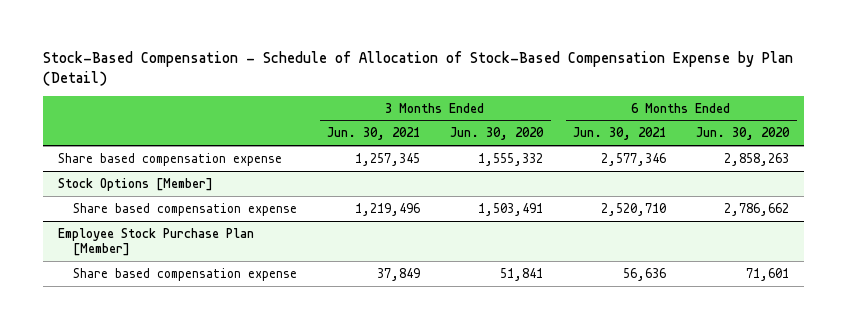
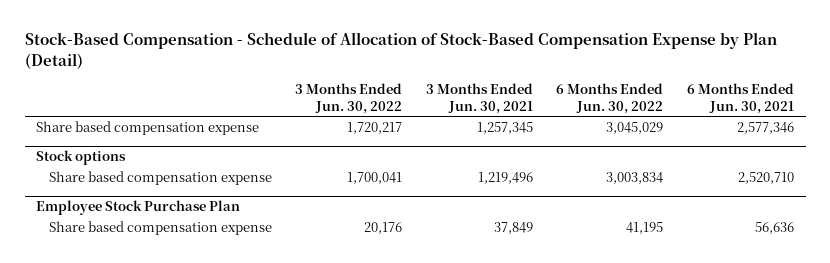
[450,127,545,141] Jun. 30, 2020 -> none
[696,127,791,141] Jun. 30, 2020 -> none
none -> [295,83,403,114] 3 Months Ended Jun. 30, 2022
none -> [556,83,664,114] 6 Months Ended Jun. 30, 2022
[58,177,214,191] Stock Options [Member] -> [36,150,127,166] Stock options
[58,227,255,256] Employee Stock Purchase Plan [Member] -> [36,200,241,216] Employee Stock Purchase Plan

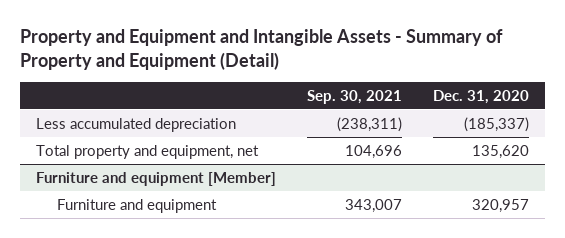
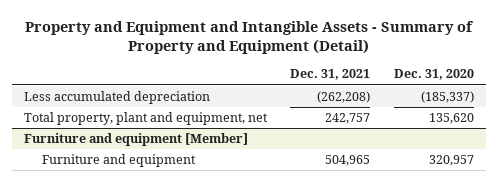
[306,89,402,104] Sep. 30, 2021 -> none
none -> [290,69,371,81] Dec. 31, 2021
[35,144,259,159] Total property and equipment, net -> [24,112,269,126] Total property, plant and equipment, net

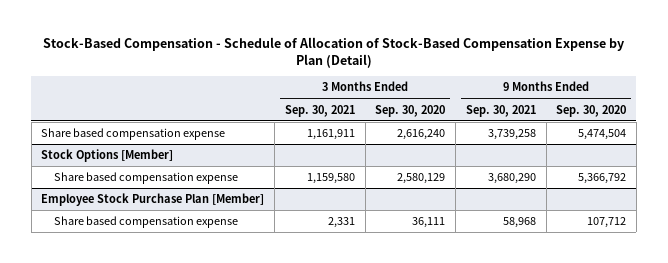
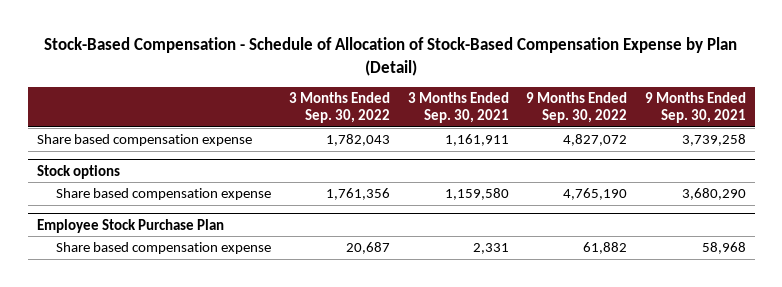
[375,104,446,117] Sep. 30, 2020 -> none
[556,104,627,117] Sep. 30, 2020 -> none
none -> [289,92,391,124] 3 Months Ended Sep. 30, 2022
none -> [526,92,628,124] 9 Months Ended Sep. 30, 2022
[41,149,174,163] Stock Options [Member] -> [36,164,120,179] Stock options
[41,193,265,207] Employee Stock Purchase Plan [Member] -> [36,218,224,233] Employee Stock Purchase Plan

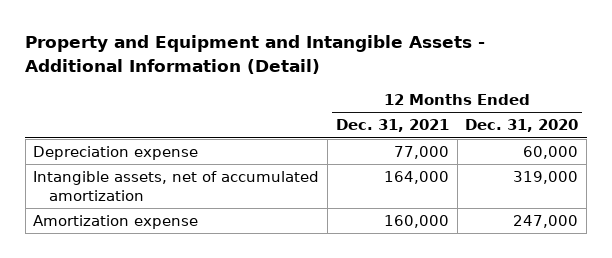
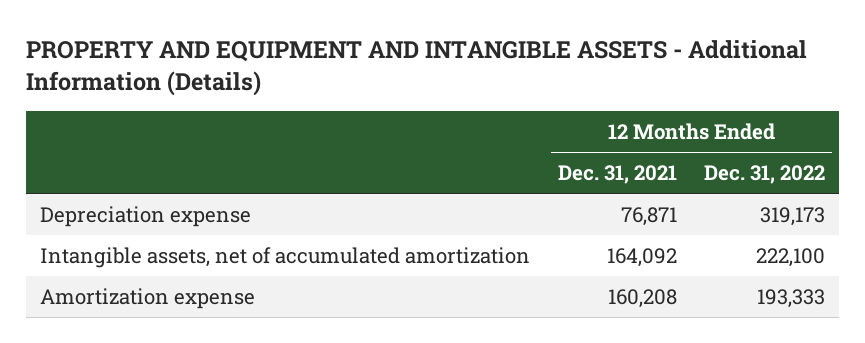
[25,35,486,74] Property and Equipment and Intangible Assets - Additional Information (Detail) -> [26,40,808,97] PROPERTY AND EQUIPMENT AND INTANGIBLE ASSETS - Additional Information (Details)
[465,119,579,133] Dec. 31, 2020 -> none
none -> [704,165,826,185] Dec. 31, 2022
[393,146,449,160] 77,000 -> [620,207,677,227] 76,871
[383,171,449,185] 164,000 -> [606,248,677,268] 164,092
[383,215,449,229] 160,000 -> [607,289,677,309] 160,208

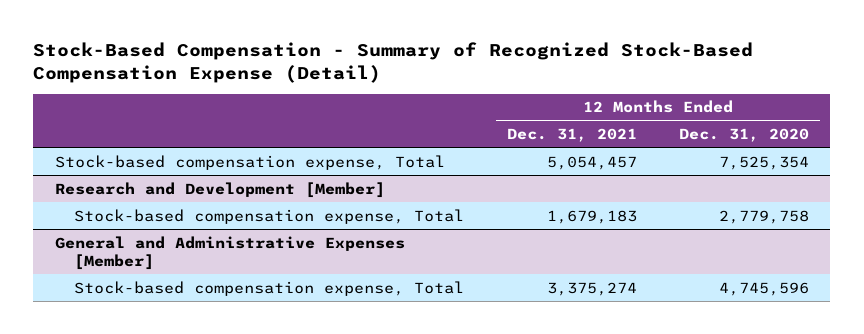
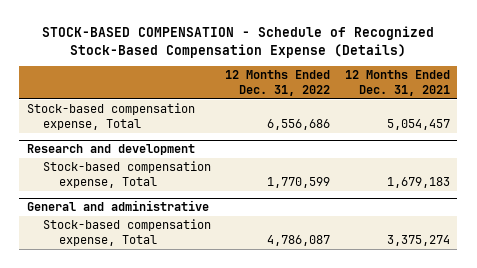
[33,42,754,83] Stock-Based Compensation - Summary of Recognized Stock-Based Compensation Expense (Detail) -> [42,26,435,58] STOCK-BASED COMPENSATION - Schedule of Recognized Stock-Based Compensation Expense (Details)
[679,127,810,142] Dec. 31, 2020 -> none
none -> [225,70,331,96] 12 Months Ended Dec. 31, 2022
[54,181,385,198] Research and Development [Member] -> [26,144,195,156] Research and development
[54,235,405,270] General and Administrative Expenses [Member] -> [26,200,209,212] General and administrative

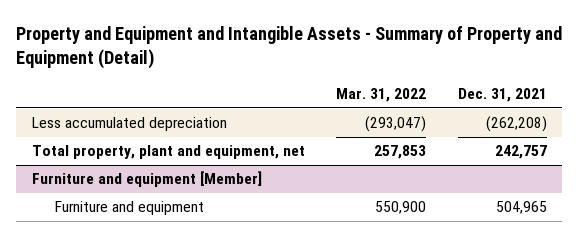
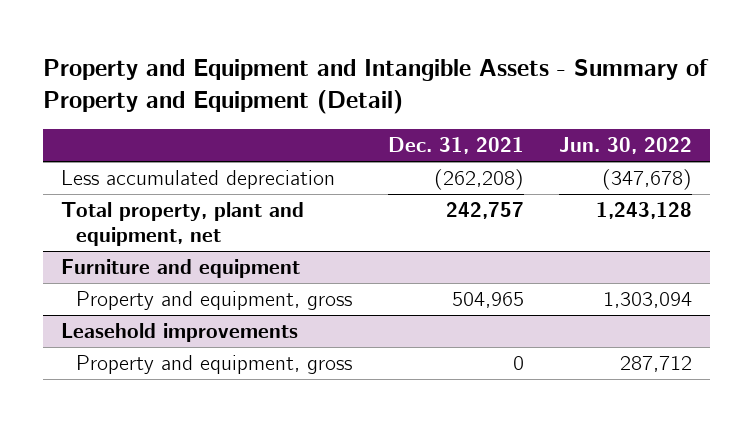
[336,88,427,103] Mar. 31, 2022 -> none
none -> [559,137,693,155] Jun. 30, 2022
[31,171,262,188] Furniture and equipment [Member] -> [60,259,300,279] Furniture and equipment
[54,201,204,216] Furniture and equipment -> [76,291,353,311] Property and equipment, gross
none -> [60,323,298,343] Leasehold improvements
none -> [76,355,353,375] Property and equipment, gross

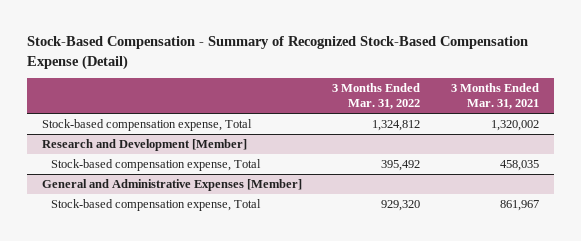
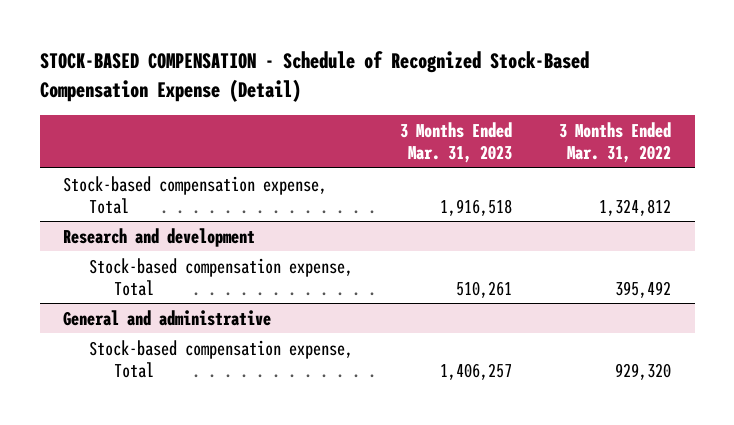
[26,36,528,70] Stock-Based Compensation - Summary of Recognized Stock-Based Compensation Expense (Detail) -> [39,51,589,102] STOCK-BASED COMPENSATION - Schedule of Recognized Stock-Based Compensation Expense (Detail)
[450,82,539,110] 3 Months Ended Mar. 31, 2021 -> none
none -> [399,121,512,163] 3 Months Ended Mar. 31, 2023
[42,139,248,152] Research and Development [Member] -> [63,227,256,247] Research and development
[42,179,303,192] General and Administrative Expenses [Member] -> [63,309,272,326] General and administrative

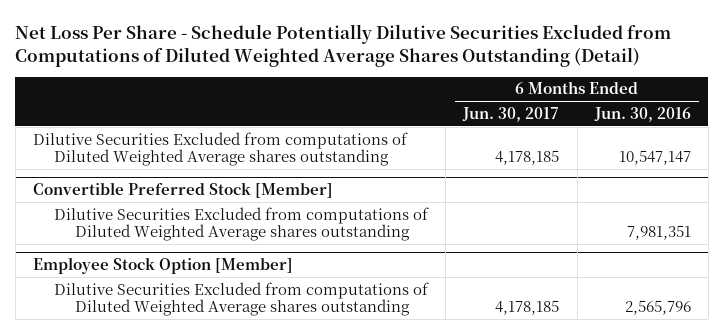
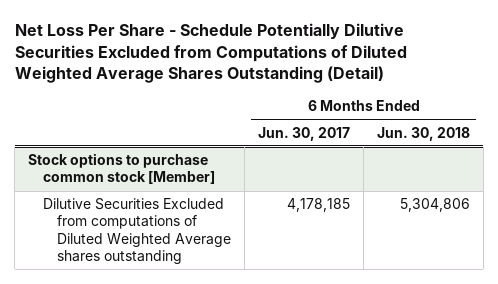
[593,106,691,122] Jun. 30, 2016 -> none
none -> [376,126,470,141] Jun. 30, 2018
[32,131,408,167] Dilutive Securities Excluded from computations of Diluted Weighted Average shares outstanding -> none
[32,182,333,199] Convertible Preferred Stock [Member] -> none
[54,206,430,242] Dilutive Securities Excluded from computations of Diluted Weighted Average shares outstanding -> none
[32,257,293,275] Employee Stock Option [Member] -> [28,153,215,185] Stock options to purchase common stock [Member]

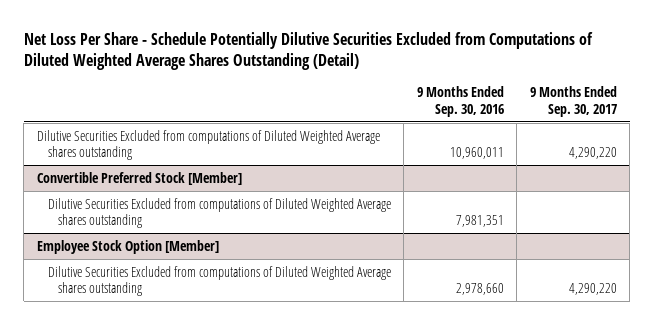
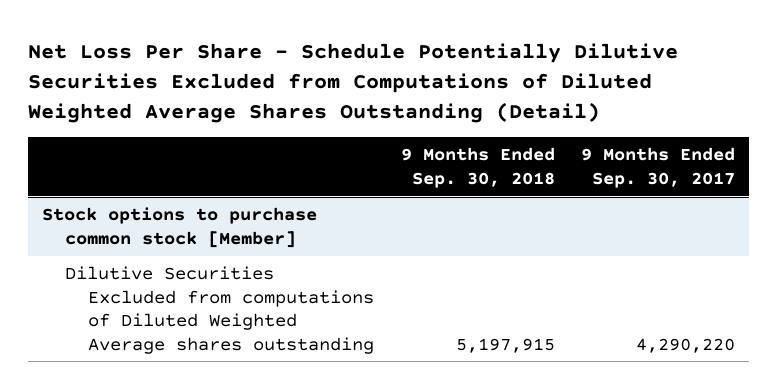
[416,85,504,117] 9 Months Ended Sep. 30, 2016 -> none
none -> [400,147,555,188] 9 Months Ended Sep. 30, 2018
[37,129,381,161] Dilutive Securities Excluded from computations of Diluted Weighted Average shares outstanding -> none
[37,171,243,185] Convertible Preferred Stock [Member] -> none
[47,197,391,229] Dilutive Securities Excluded from computations of Diluted Weighted Average shares outstanding -> none
[37,239,220,254] Employee Stock Option [Member] -> [41,207,317,248] Stock options to purchase common stock [Member]

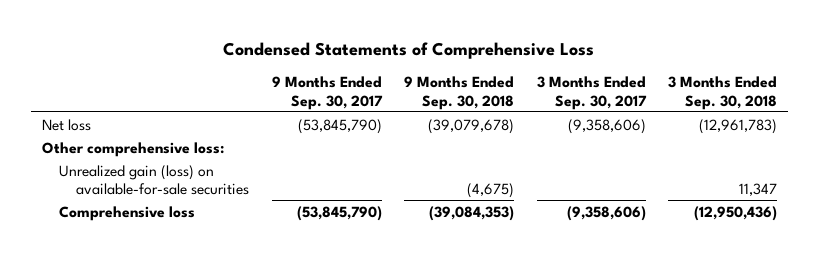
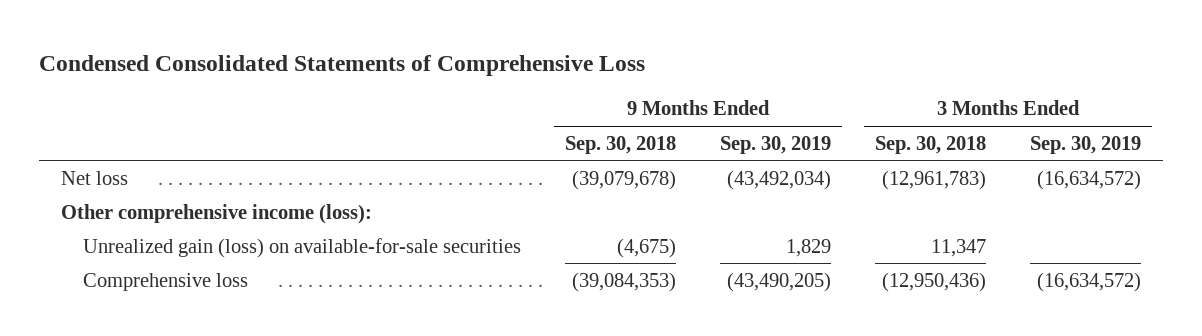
[223,42,595,60] Condensed Statements of Comprehensive Loss -> [39,55,646,77] Condensed Consolidated Statements of Comprehensive Loss
[271,76,383,110] 9 Months Ended Sep. 30, 2017 -> none
[536,76,647,110] 3 Months Ended Sep. 30, 2017 -> none
none -> [719,135,831,154] Sep. 30, 2019
none -> [1029,135,1141,154] Sep. 30, 2019
[41,141,224,157] Other comprehensive loss: -> [61,203,373,224] Other comprehensive income (loss):

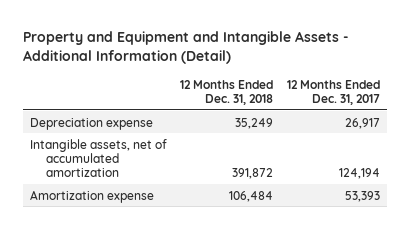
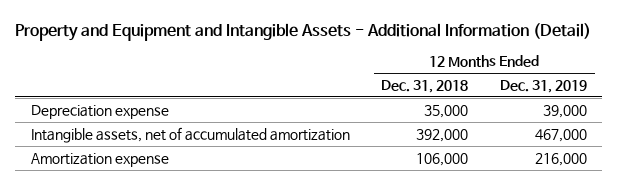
[287,79,381,105] 12 Months Ended Dec. 31, 2017 -> none
none -> [499,79,587,93] Dec. 31, 2019
[235,117,274,129] 35,249 -> [424,104,469,118] 35,000
[232,167,274,179] 391,872 -> [416,128,469,142] 392,000
[229,190,274,202] 106,484 -> [416,152,469,166] 106,000

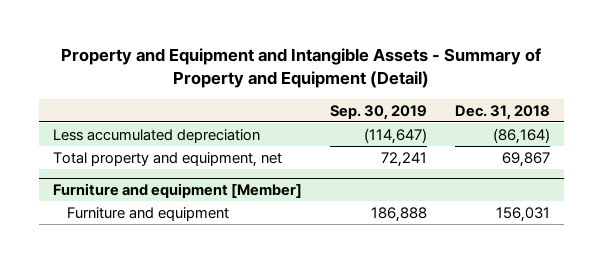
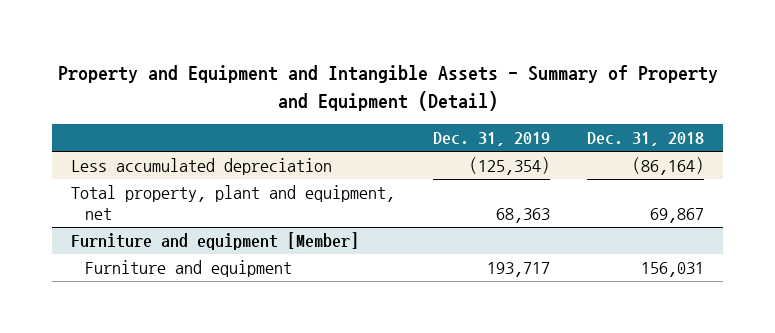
[329,104,427,120] Sep. 30, 2019 -> none
none -> [432,132,550,147] Dec. 31, 2019
[52,151,282,167] Total property and equipment, net -> [71,185,396,220] Total property, plant and equipment, net

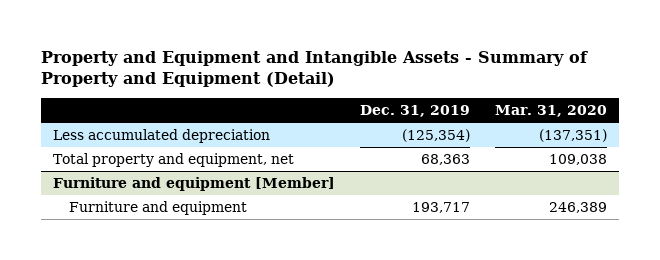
[587,132,705,147] Dec. 31, 2018 -> none
none -> [494,105,607,118] Mar. 31, 2020
[71,185,396,220] Total property, plant and equipment, net -> [53,153,295,168] Total property and equipment, net

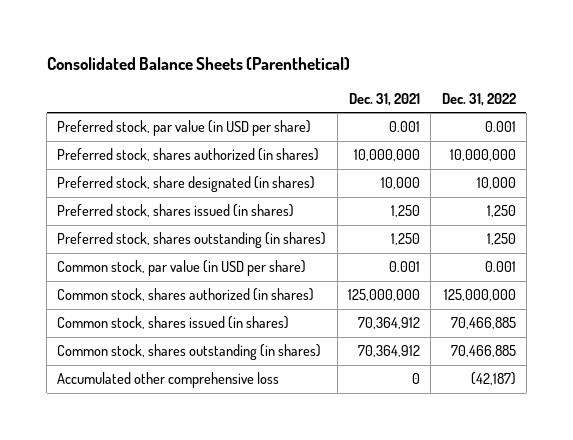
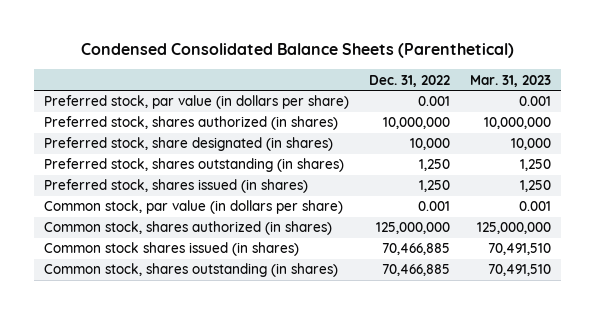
[46,56,350,70] Consolidated Balance Sheets (Parenthetical) -> [80,43,514,59] Condensed Consolidated Balance Sheets (Parenthetical)
[348,92,420,106] Dec. 31, 2021 -> none
none -> [469,74,551,87] Mar. 31, 2023
[57,120,312,137] Preferred stock, par value (in USD per share) -> [44,95,350,110] Preferred stock, par value (in dollars per share)
[57,204,295,218] Preferred stock, shares issued (in shares) -> [44,179,309,194] Preferred stock, shares issued (in shares)
[57,260,307,277] Common stock, par value (in USD per share) -> [44,200,344,215] Common stock, par value (in dollars per share)
[57,316,290,330] Common stock, shares issued (in shares) -> [44,242,300,257] Common stock shares issued (in shares)
[57,372,280,389] Accumulated other comprehensive loss -> none

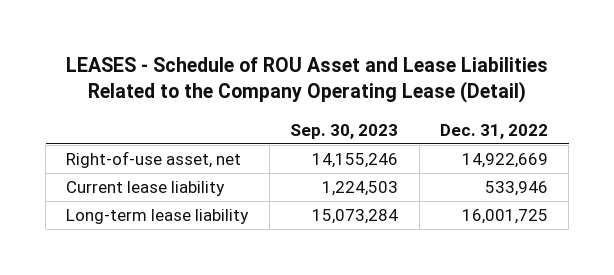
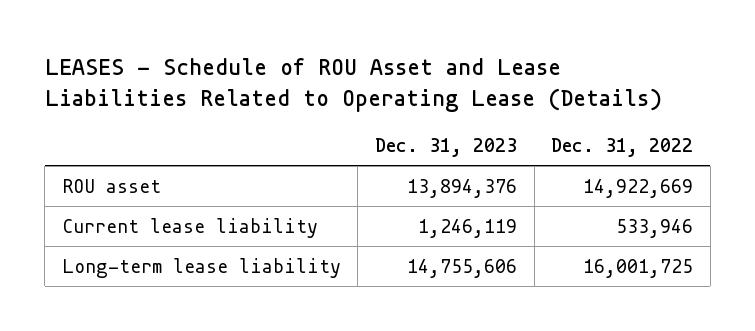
[66,56,549,104] LEASES - Schedule of ROU Asset and Lease Liabilities Related to the Company Operating Lease (Detail) -> [44,58,662,112] LEASES - Schedule of ROU Asset and Lease Liabilities Related to Operating Lease (Details)
[290,123,399,139] Sep. 30, 2023 -> none
none -> [374,138,517,158] Dec. 31, 2023
[66,151,242,169] Right-of-use asset, net -> [61,178,161,193] ROU asset

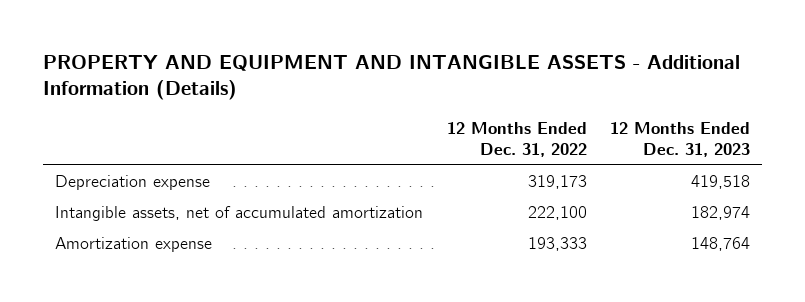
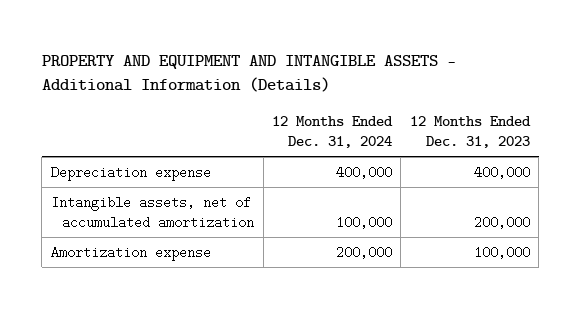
[446,121,587,158] 12 Months Ended Dec. 31, 2022 -> none
none -> [272,115,394,148] 12 Months Ended Dec. 31, 2024
[691,175,751,190] 419,518 -> [473,165,530,179] 400,000
[691,206,751,221] 182,974 -> [473,216,530,230] 200,000
[691,237,751,252] 148,764 -> [473,245,530,259] 100,000

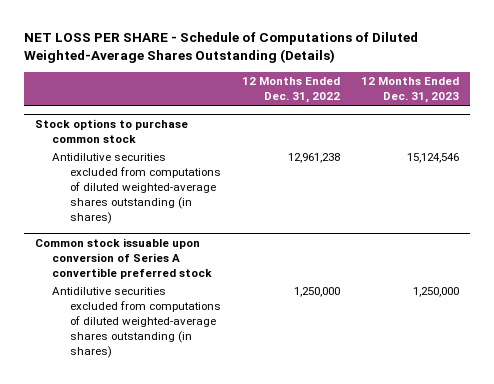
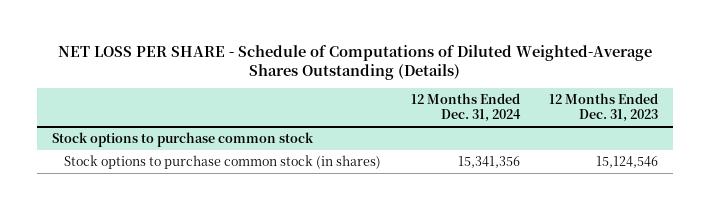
[241,77,340,104] 12 Months Ended Dec. 31, 2022 -> none
none -> [410,93,521,123] 12 Months Ended Dec. 31, 2024
[34,237,213,279] Common stock issuable upon conversion of Series A convertible preferred stock -> none
[52,287,221,359] Antidilutive securities excluded from computations of diluted weighted-average shares outstanding (in shares) -> none
[52,153,221,225] Antidilutive securities excluded from computations of diluted weighted-average shares outstanding (in shares) -> [64,154,382,169] Stock options to purchase common stock (in shares)

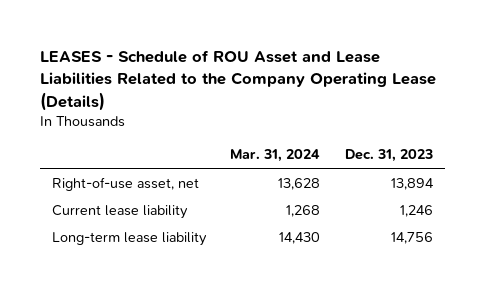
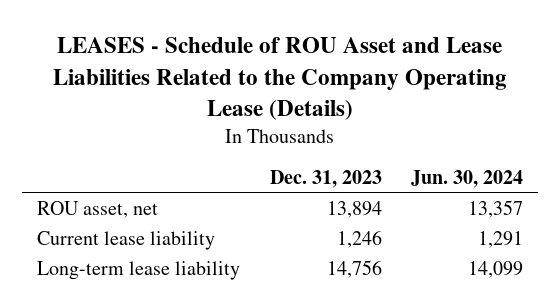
[230,149,321,163] Mar. 31, 2024 -> none
none -> [411,170,524,189] Jun. 30, 2024
[51,176,199,191] Right-of-use asset, net -> [37,201,159,219] ROU asset, net

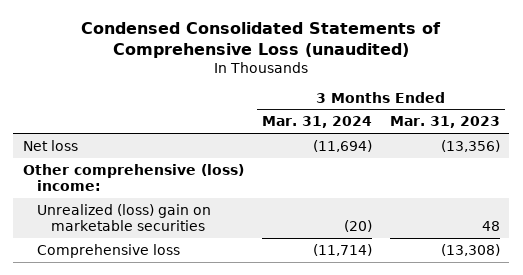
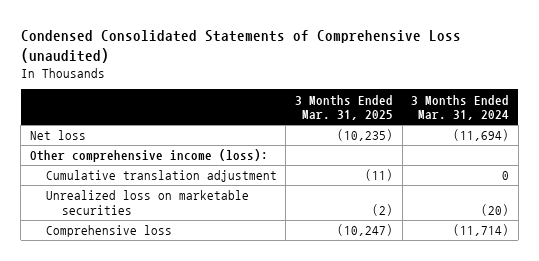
[390,116,501,129] Mar. 31, 2023 -> none
none -> [294,94,393,121] 3 Months Ended Mar. 31, 2025
[22,163,244,191] Other comprehensive (loss) income: -> [29,149,268,163] Other comprehensive income (loss):
none -> [45,170,277,183] Cumulative translation adjustment
[36,203,211,231] Unrealized (loss) gain on marketable securities -> [45,190,249,215] Unrealized loss on marketable securities

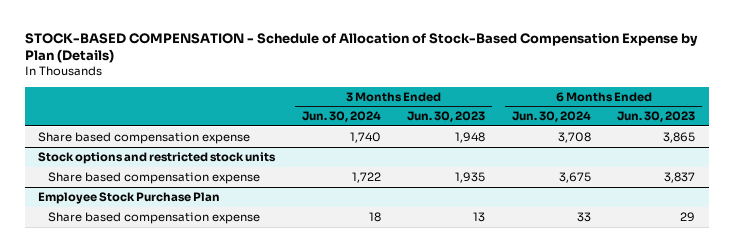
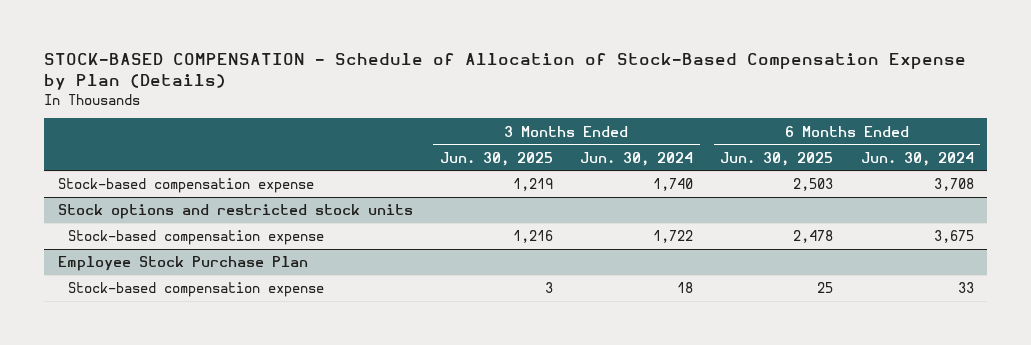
[407,111,486,123] Jun. 30, 2023 -> none
[617,111,696,123] Jun. 30, 2023 -> none
none -> [439,151,553,166] Jun. 30, 2025
none -> [720,151,834,166] Jun. 30, 2025
[38,131,251,144] Share based compensation expense -> [57,178,314,194] Stock-based compensation expense
[48,171,261,184] Share based compensation expense -> [68,230,325,246] Stock-based compensation expense
[48,211,261,224] Share based compensation expense -> [68,282,325,298] Stock-based compensation expense

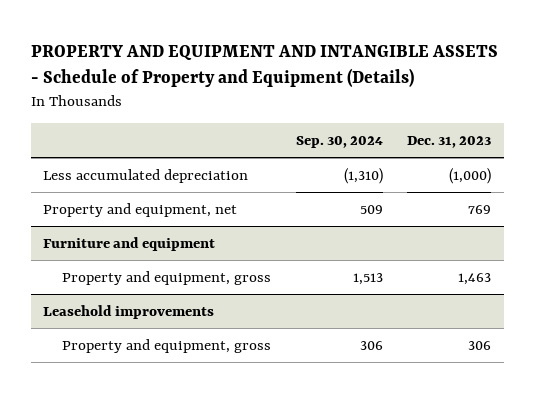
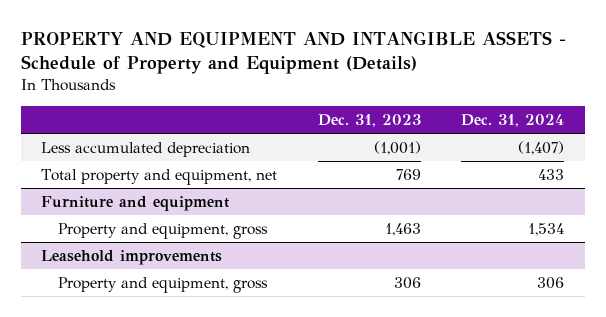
[295,136,383,149] Sep. 30, 2024 -> none
none -> [461,114,565,128] Dec. 31, 2024
[449,167,492,184] (1,000) -> [373,141,421,156] (1,001)
[42,202,237,217] Property and equipment, net -> [41,169,278,186] Total property and equipment, net

